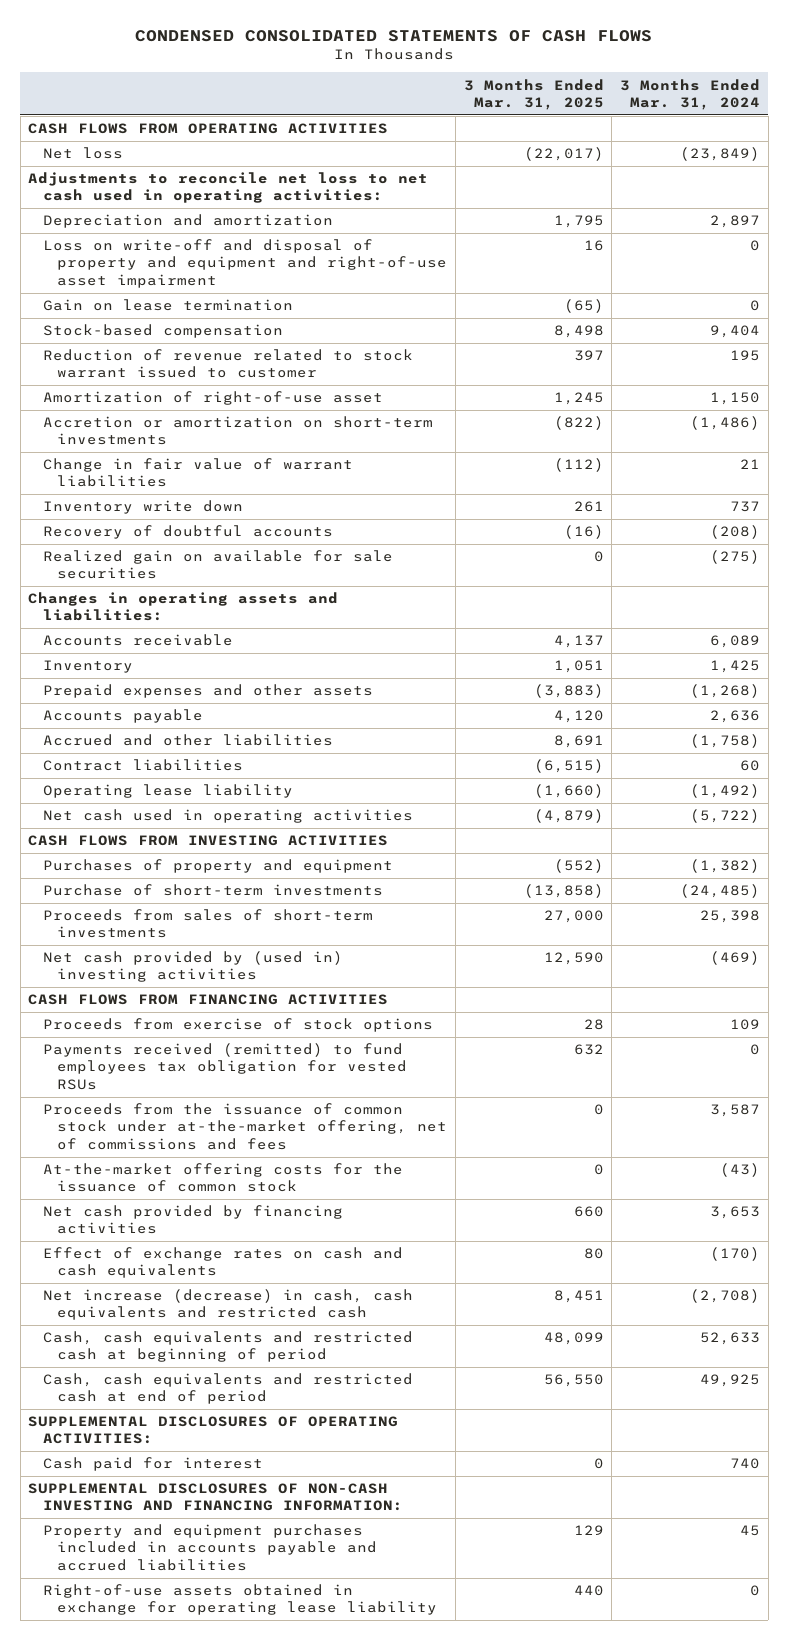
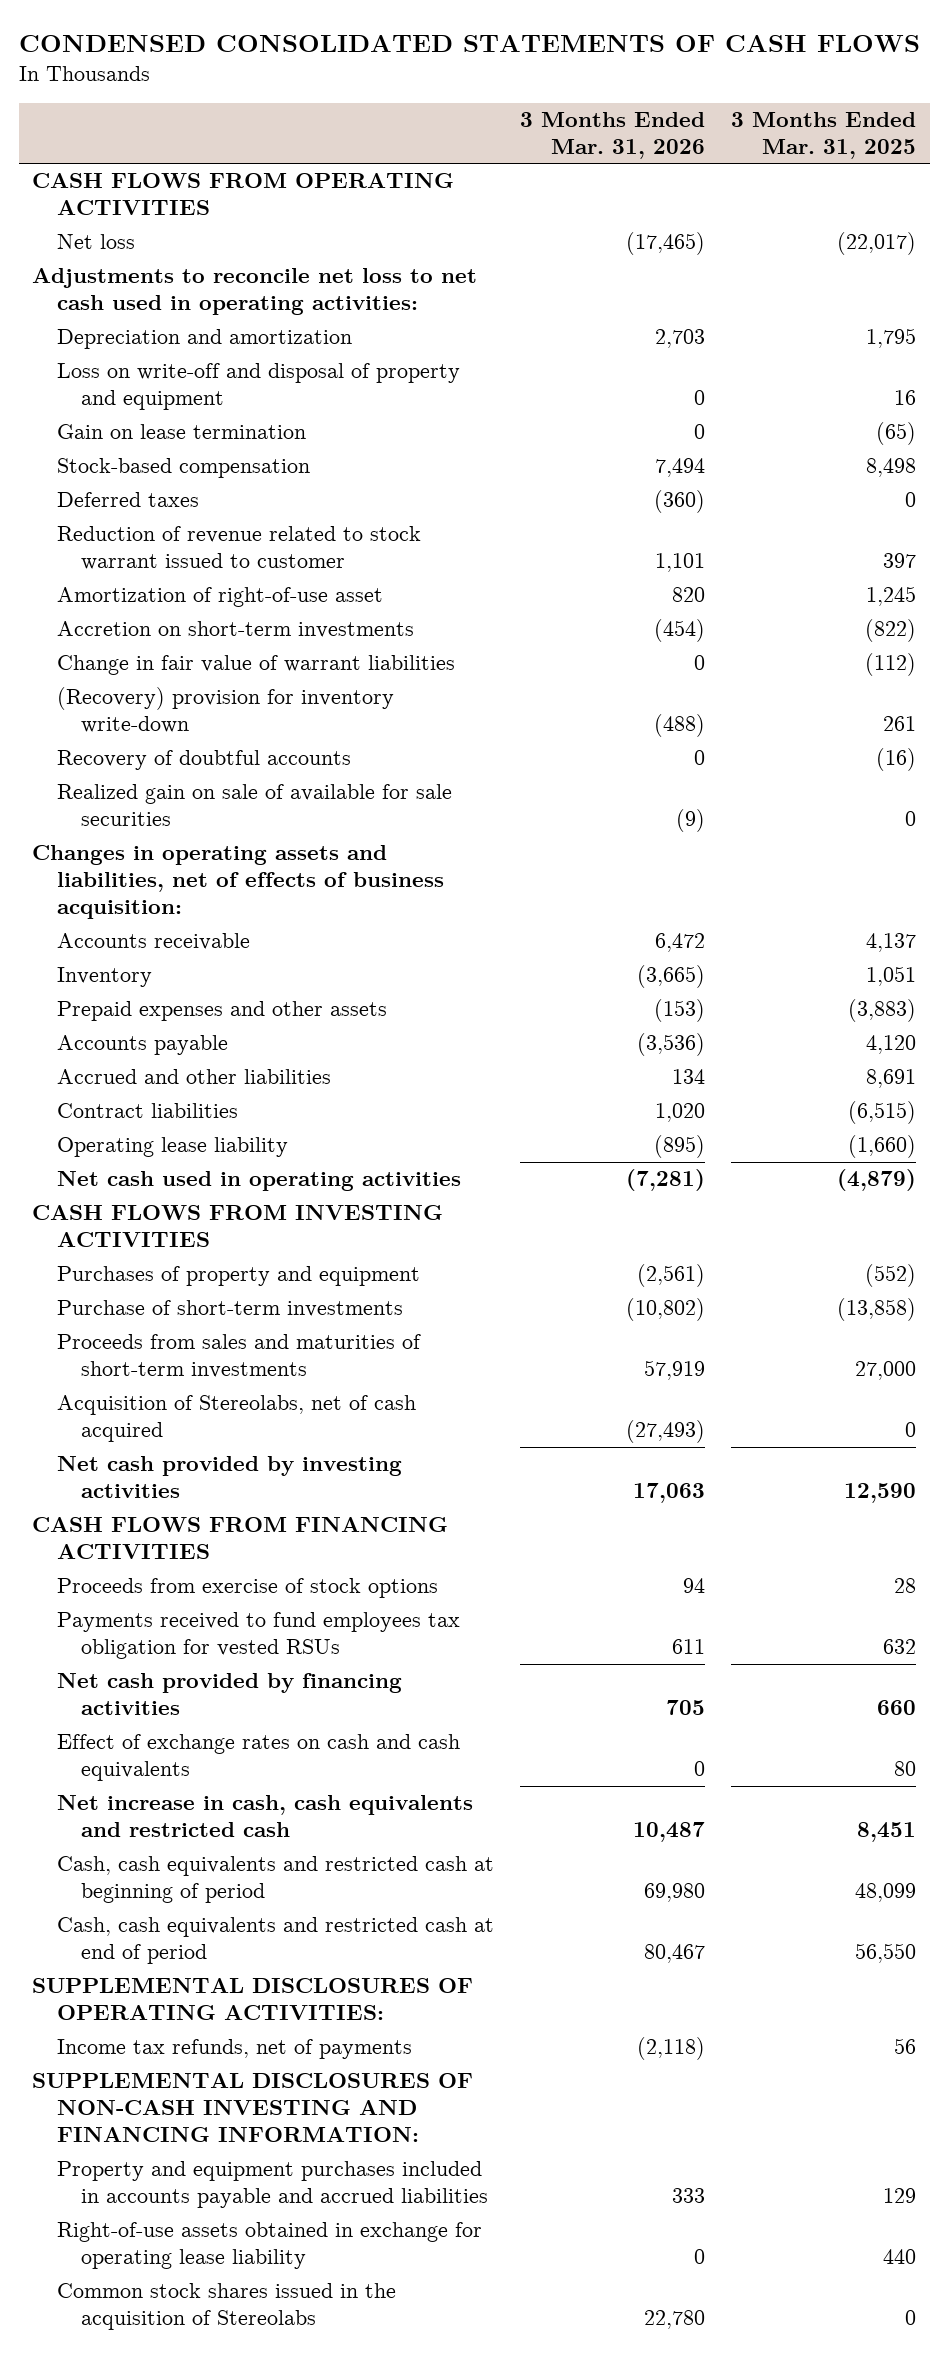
[620,78,761,110] 3 Months Ended Mar. 31, 2024 -> none
none -> [520,111,706,159] 3 Months Ended Mar. 31, 2026
[42,239,448,288] Loss on write-off and disposal of property and equipment and right-of-use asset impairment -> [56,363,460,411] Loss on write-off and disposal of property and equipment
none -> [56,492,199,508] Deferred taxes
[42,416,433,446] Accretion or amortization on short-term investments -> [56,621,414,639] Accretion on short-term investments
[42,500,243,515] Inventory write down -> [56,687,394,734] (Recovery) provision for inventory write-down
[42,550,393,580] Realized gain on available for sale securities -> [56,784,452,827] Realized gain on sale of available for sale securities
[28,592,339,622] Changes in operating assets and liabilities: -> [32,845,444,920] Changes in operating assets and liabilities, net of effects of business acquisition:
[42,909,373,939] Proceeds from sales of short-term investments -> [56,1334,421,1379] Proceeds from sales and maturities of short-term investments
none -> [56,1395,416,1443] Acquisition of Stereolabs, net of cash acquired
[42,951,343,983] Net cash provided by (used in) investing activities -> [56,1456,402,1499] Net cash provided by investing activities
[42,1103,448,1150] Proceeds from the issuance of common stock under at-the-market offering, net of commissions and fees -> none
[42,1163,403,1193] At-the-market offering costs for the issuance of common stock -> none
[42,1043,408,1090] Payments received (remitted) to fund employees tax obligation for vested RSUs -> [56,1612,460,1660] Payments received to fund employees tax obligation for vested RSUs
[42,1289,413,1321] Net increase (decrease) in cash, cash equivalents and restricted cash -> [56,1795,473,1838] Net increase in cash, cash equivalents and restricted cash
[42,1457,263,1472] Cash paid for interest -> none
none -> [56,2039,412,2060] Income tax refunds, net of payments
none -> [56,2283,396,2331] Common stock shares issued in the acquisition of Stereolabs

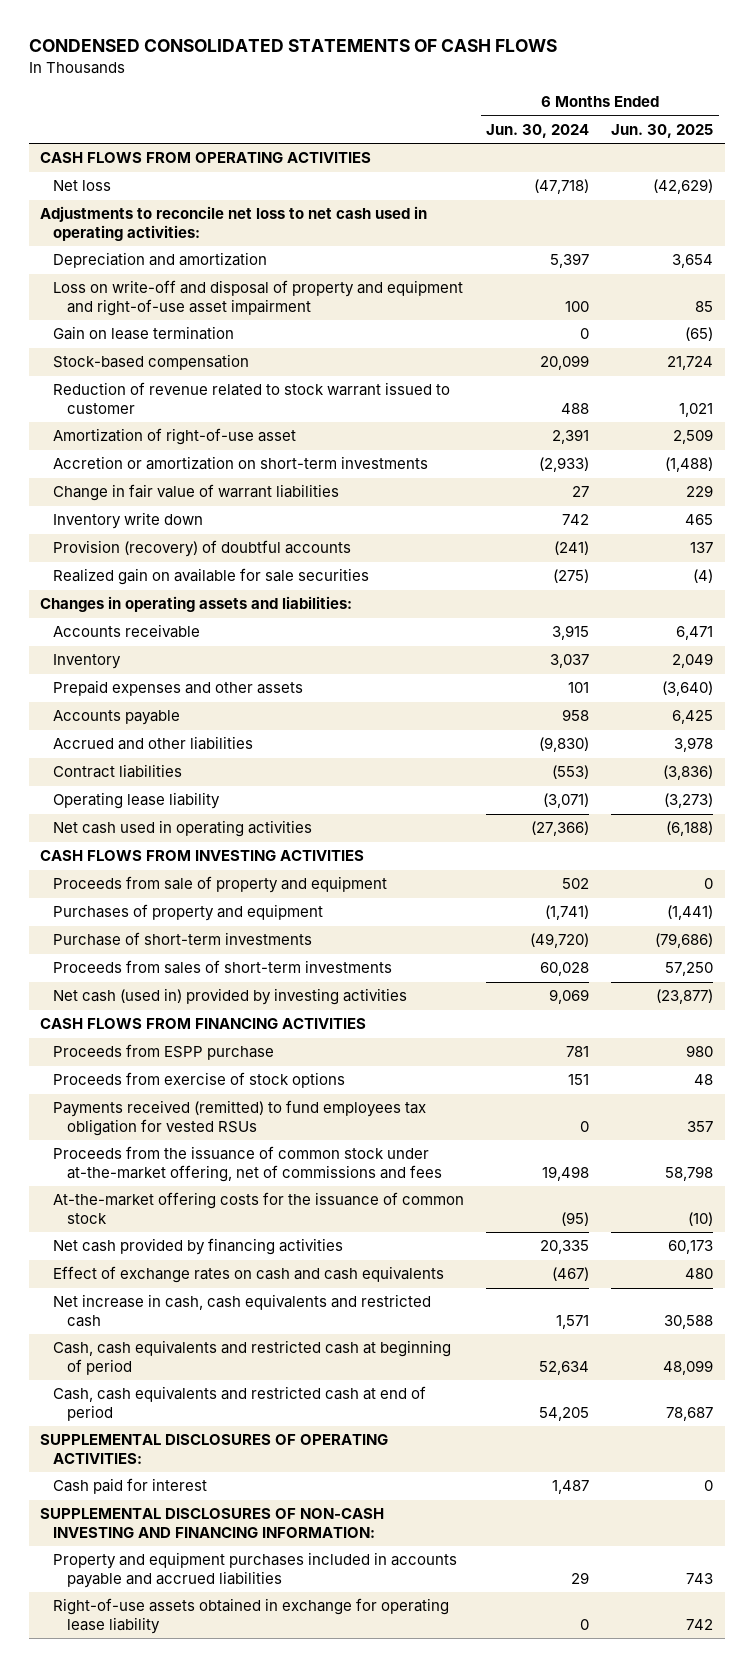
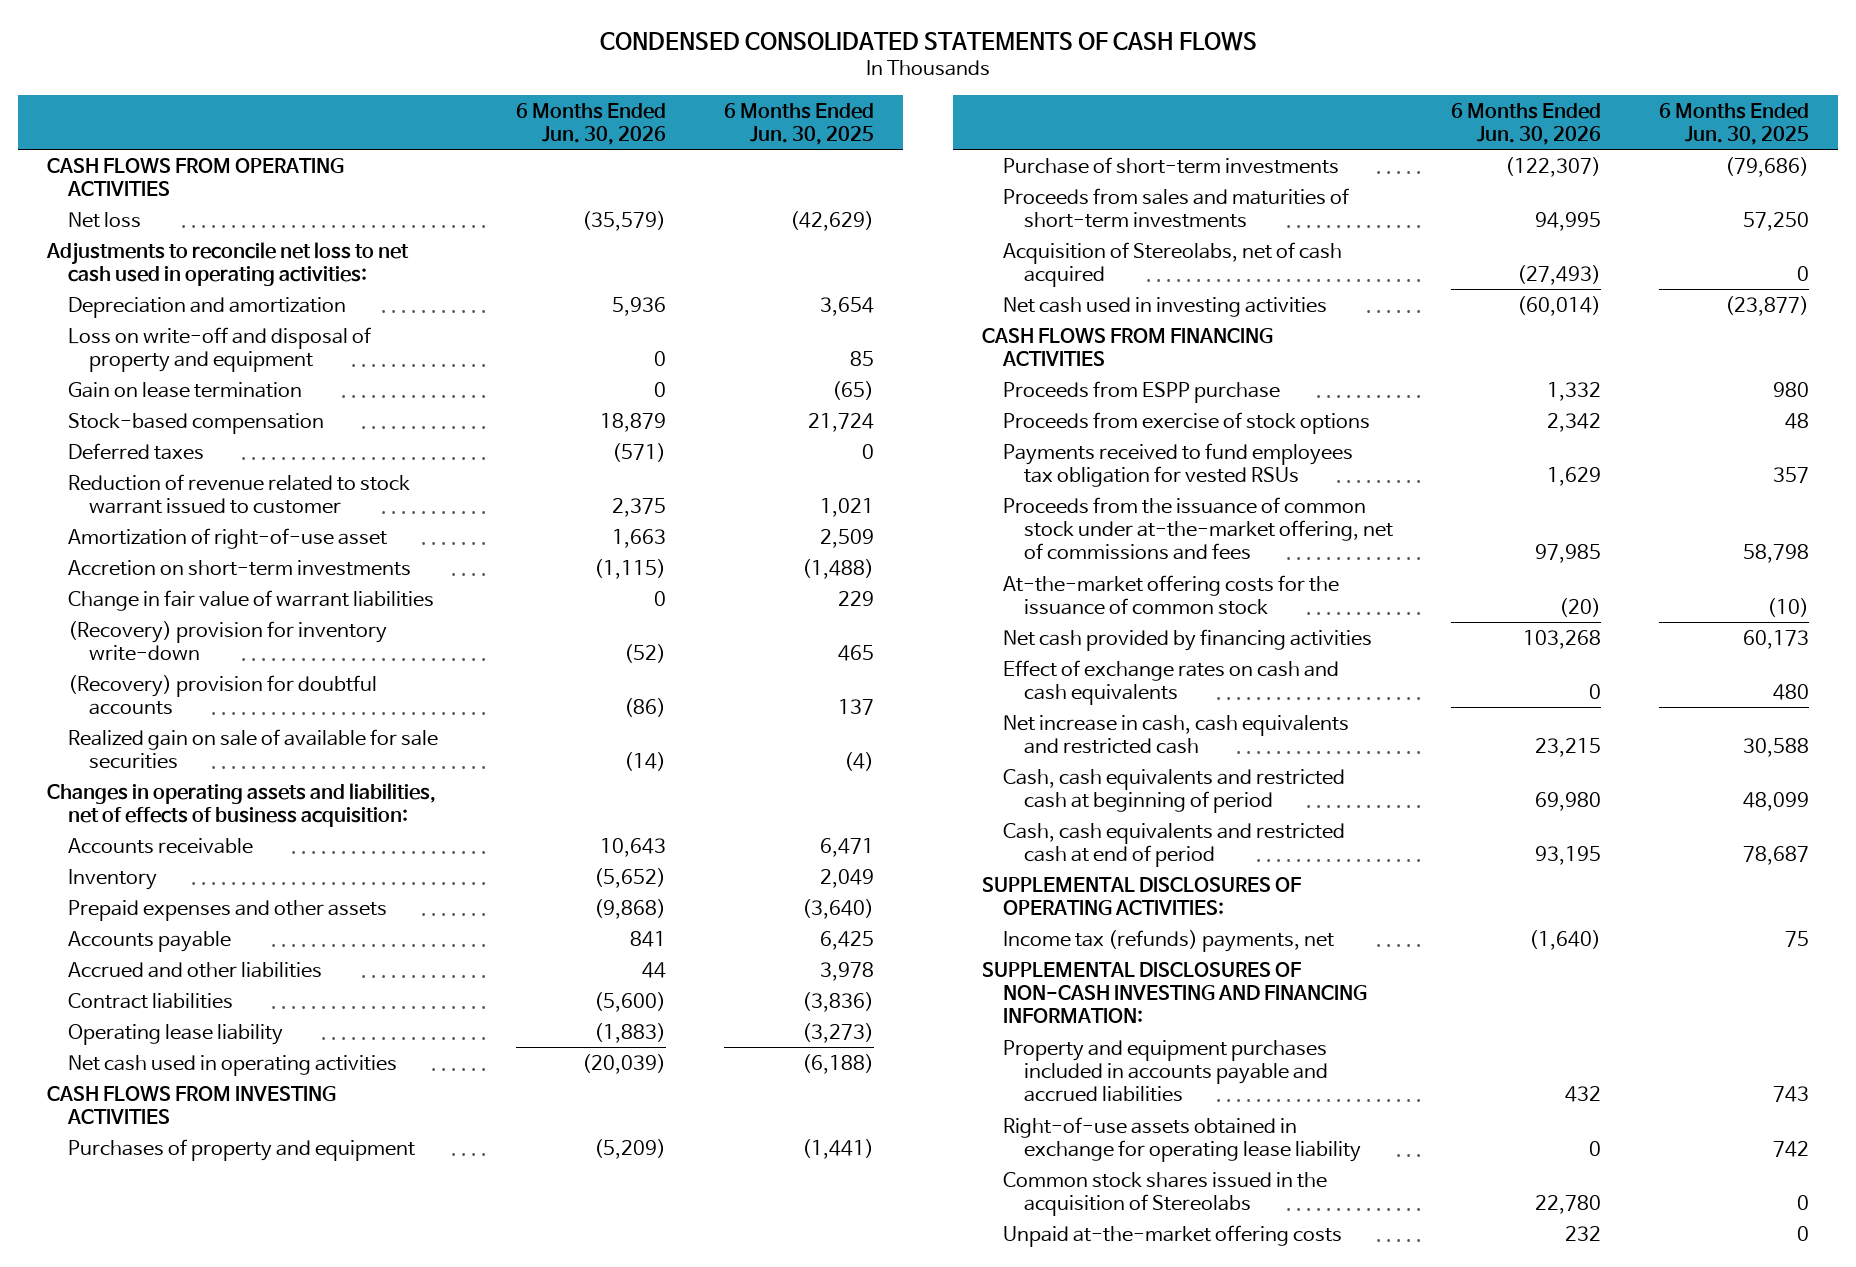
[486,123,590,138] Jun. 30, 2024 -> none
none -> [516,102,667,145] 6 Months Ended Jun. 30, 2026
[53,280,464,316] Loss on write-off and disposal of property and equipment and right-of-use asset impairment -> [68,326,372,372] Loss on write-off and disposal of property and equipment
none -> [68,442,205,460] Deferred taxes
[53,456,429,471] Accretion or amortization on short-term investments -> [68,559,412,576] Accretion on short-term investments
[53,512,204,530] Inventory write down -> [68,620,388,661] (Recovery) provision for inventory write-down
[53,540,352,558] Provision (recovery) of doubtful accounts -> [68,674,378,715] (Recovery) provision for doubtful accounts
[53,568,370,586] Realized gain on available for sale securities -> [68,728,439,769] Realized gain on sale of available for sale securities
[39,596,352,613] Changes in operating assets and liabilities: -> [47,782,437,827] Changes in operating assets and liabilities, net of effects of business acquisition:
[53,876,388,894] Proceeds from sale of property and equipment -> none
[53,960,393,975] Proceeds from sales of short-term investments -> [1002,187,1349,228] Proceeds from sales and maturities of short-term investments
none -> [1002,241,1342,287] Acquisition of Stereolabs, net of cash acquired
[53,988,408,1006] Net cash (used in) provided by investing activities -> [1002,296,1327,317] Net cash used in investing activities
[53,1100,427,1136] Payments received (remitted) to fund employees tax obligation for vested RSUs -> [1002,442,1353,487] Payments received to fund employees tax obligation for vested RSUs
[53,1478,208,1495] Cash paid for interest -> none
none -> [1002,929,1334,952] Income tax (refunds) payments, net
none -> [1002,1171,1327,1216] Common stock shares issued in the acquisition of Stereolabs
none -> [1002,1224,1342,1247] Unpaid at-the-market offering costs

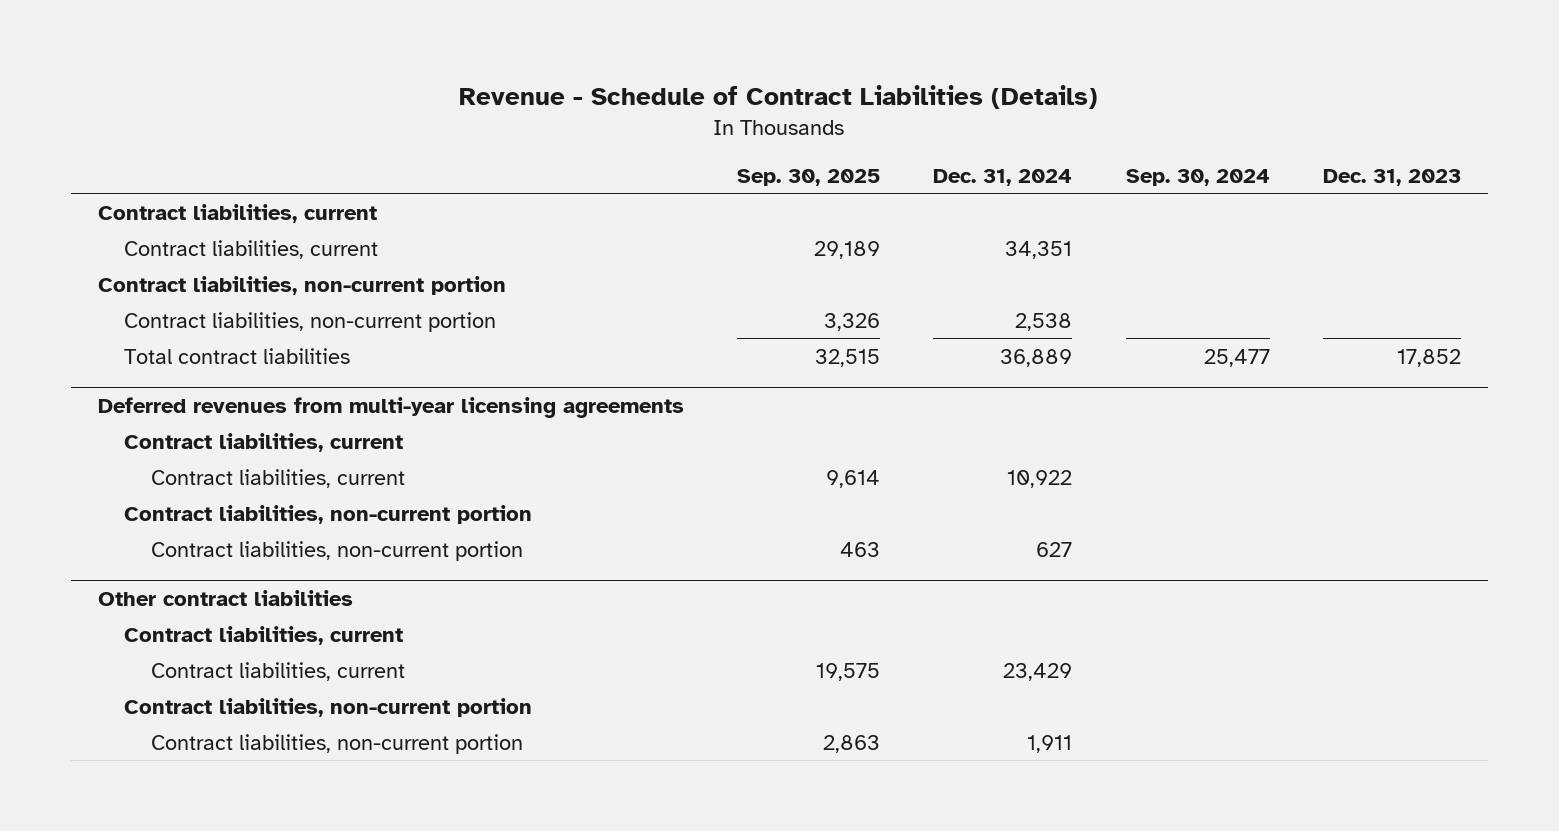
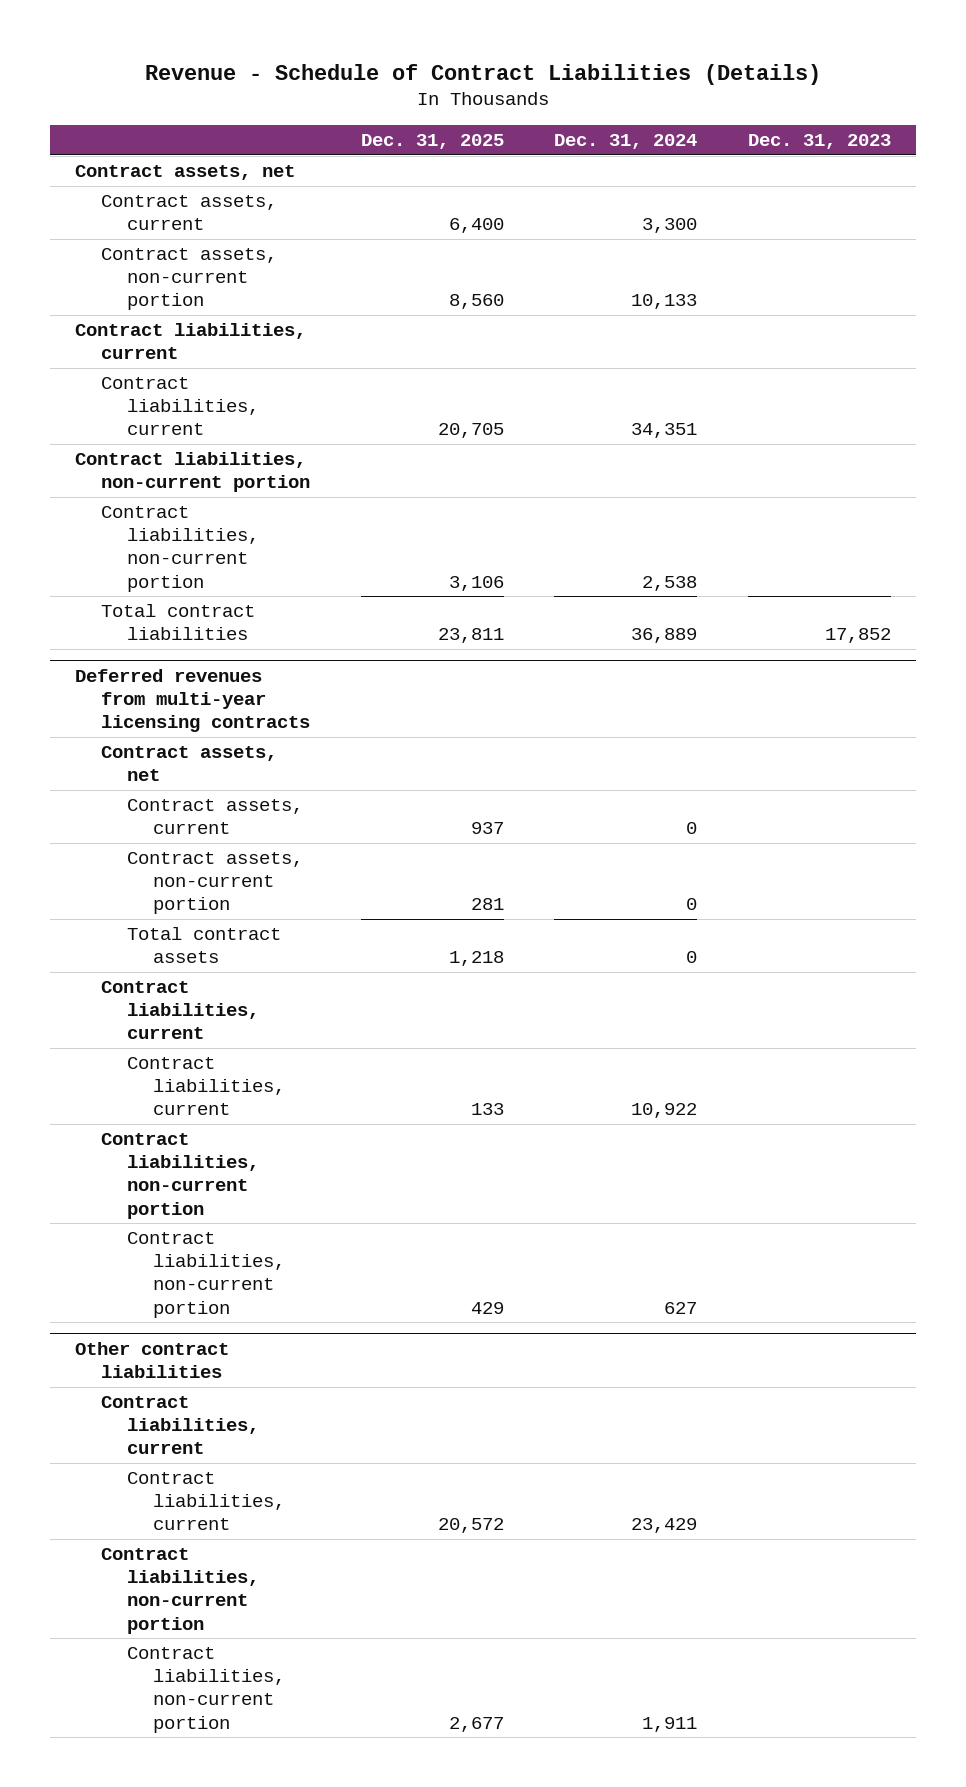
[737,168,881,186] Sep. 30, 2025 -> none
[1125,168,1270,186] Sep. 30, 2024 -> none
none -> [360,133,504,149] Dec. 31, 2025
none -> [75,165,296,181] Contract assets, net
none -> [101,195,278,231] Contract assets, current
none -> [101,248,278,311] Contract assets, non-current portion
[97,396,684,418] Deferred revenues from multi-year licensing agreements -> [75,668,311,732] Deferred revenues from multi-year licensing contracts
none -> [101,746,278,782] Contract assets, net
none -> [127,799,304,835] Contract assets, current
none -> [127,852,304,915] Contract assets, non-current portion
none -> [127,927,282,964] Total contract assets

